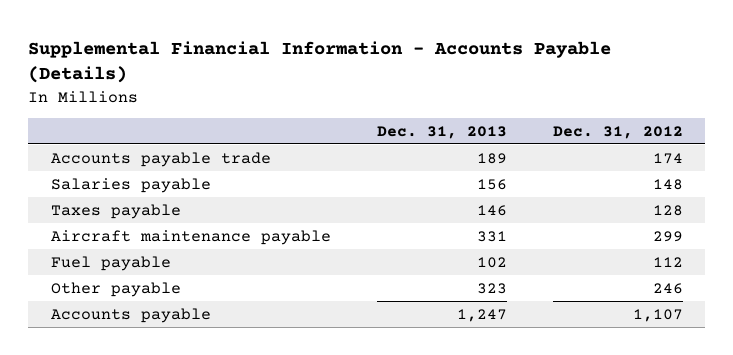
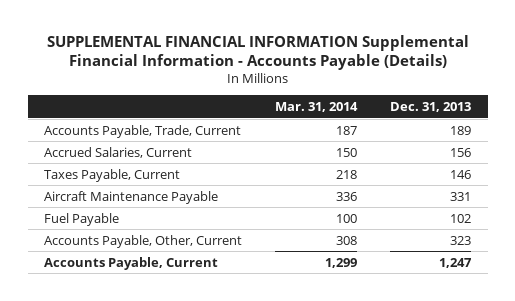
[27,40,611,84] Supplemental Financial Information - Accounts Payable (Details) -> [46,34,469,71] SUPPLEMENTAL FINANCIAL INFORMATION Supplemental Financial Information - Accounts Payable (Details)
[552,125,683,139] Dec. 31, 2012 -> none
none -> [275,102,359,113] Mar. 31, 2014
[50,151,271,167] Accounts payable trade -> [44,124,242,138] Accounts Payable, Trade, Current
[50,177,211,193] Salaries payable -> [44,146,193,158] Accrued Salaries, Current
[50,203,181,219] Taxes payable -> [44,168,181,182] Taxes Payable, Current
[50,229,331,245] Aircraft maintenance payable -> [44,190,219,204] Aircraft Maintenance Payable
[50,255,171,271] Fuel payable -> [44,212,120,226] Fuel Payable
[50,281,181,297] Other payable -> [44,234,243,248] Accounts Payable, Other, Current
[50,307,211,323] Accounts payable -> [44,256,219,270] Accounts Payable, Current

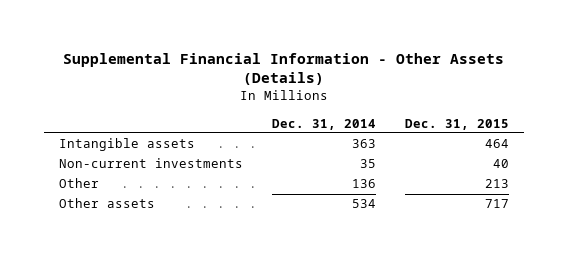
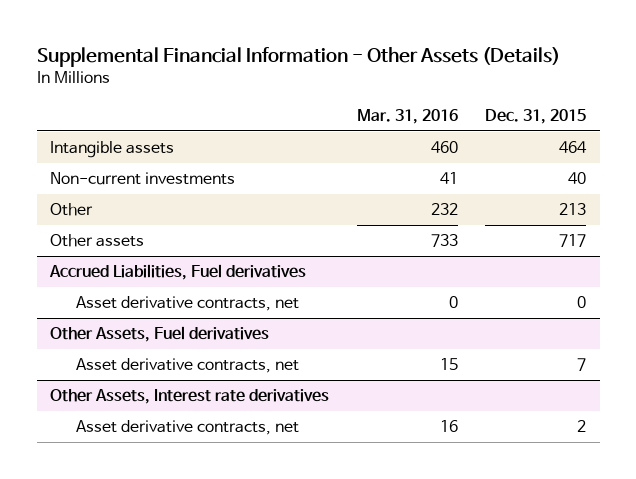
[271,118,376,130] Dec. 31, 2014 -> none
none -> [356,109,458,125] Mar. 31, 2016
none -> [49,264,307,281] Accrued Liabilities, Fuel derivatives
none -> [75,296,299,312] Asset derivative contracts, net
none -> [50,326,270,343] Other Assets, Fuel derivatives
none -> [75,358,299,374] Asset derivative contracts, net
none -> [50,389,330,405] Other Assets, Interest rate derivatives
none -> [75,420,299,436] Asset derivative contracts, net

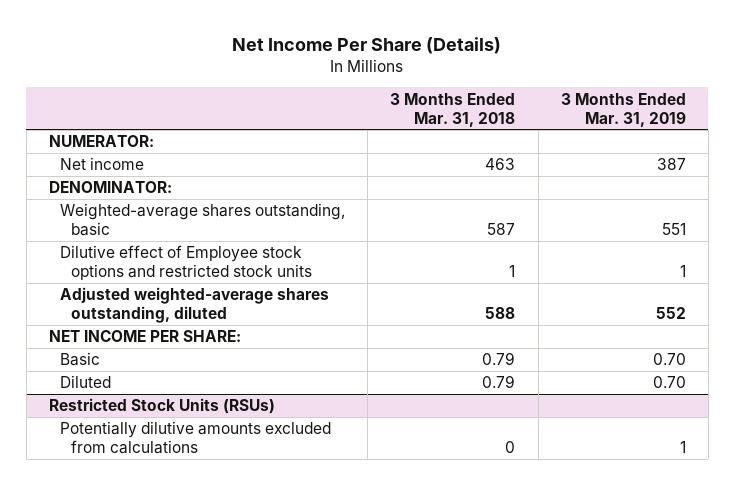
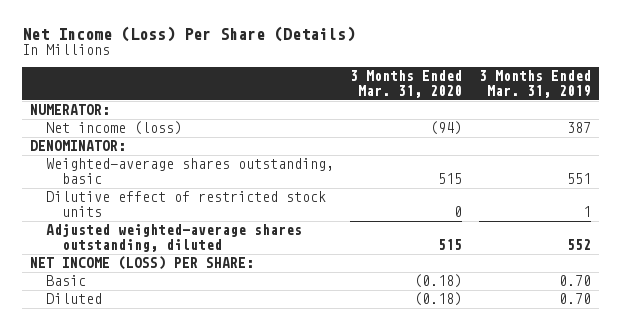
[232,36,502,54] Net Income Per Share (Details) -> [21,25,355,42] Net Income (Loss) Per Share (Details)
[390,92,516,127] 3 Months Ended Mar. 31, 2018 -> none
none -> [350,70,463,99] 3 Months Ended Mar. 31, 2020
[60,157,145,171] Net income -> [46,121,183,136] Net income (loss)
[60,245,313,281] Dilutive effect of Employee stock options and restricted stock units -> [46,191,327,218] Dilutive effect of restricted stock units
[49,330,242,343] NET INCOME PER SHARE: -> [30,256,255,271] NET INCOME (LOSS) PER SHARE:
[49,398,276,415] Restricted Stock Units (RSUs) -> none
[60,421,332,455] Potentially dilutive amounts excluded from calculations -> none

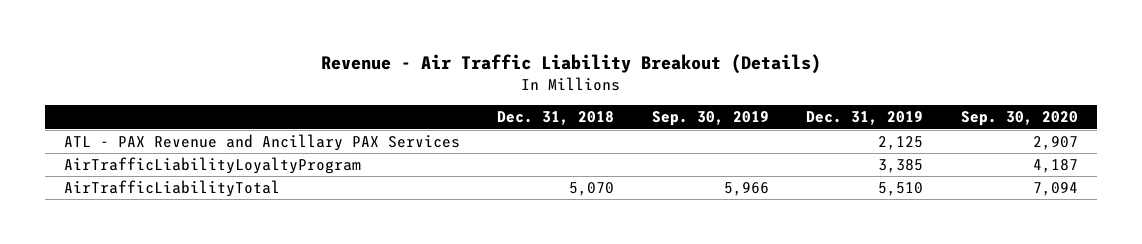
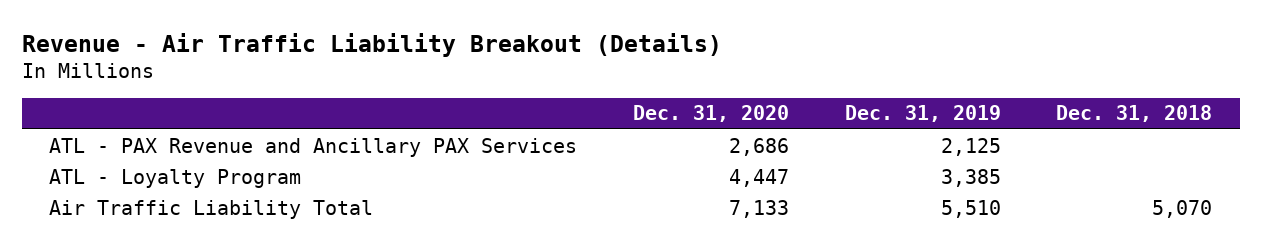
[651,111,769,127] Sep. 30, 2019 -> none
[961,111,1079,127] Sep. 30, 2020 -> none
none -> [633,105,790,123] Dec. 31, 2020
[63,157,361,175] AirTrafficLiabilityLoyaltyProgram -> [49,168,302,188] ATL - Loyalty Program
[63,180,280,198] AirTrafficLiabilityTotal -> [49,199,374,219] Air Traffic Liability Total

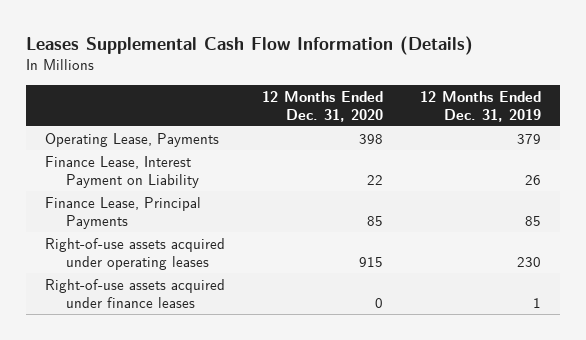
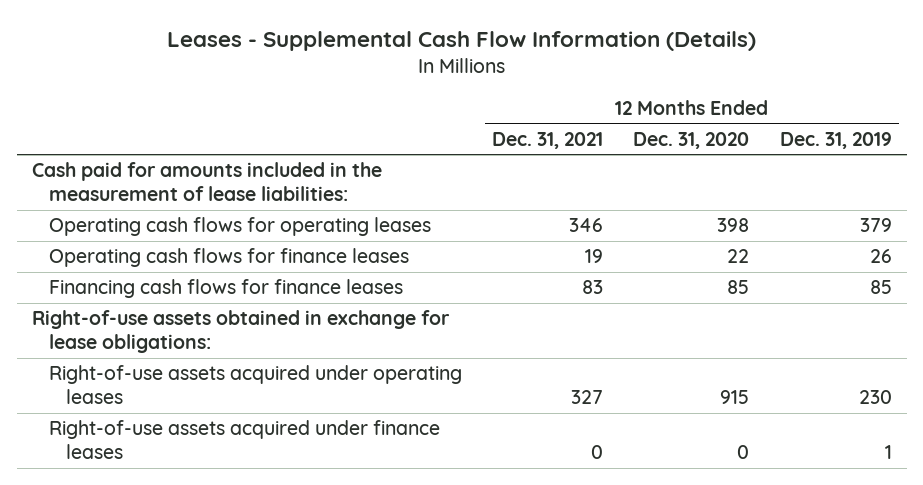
[26,35,474,55] Leases Supplemental Cash Flow Information (Details) -> [166,30,756,51] Leases - Supplemental Cash Flow Information (Details)
none -> [492,131,604,149] Dec. 31, 2021
none -> [31,162,382,202] Cash paid for amounts included in the measurement of lease liabilities:
[44,132,219,147] Operating Lease, Payments -> [48,217,431,237] Operating cash flows for operating leases
[44,155,199,188] Finance Lease, Interest Payment on Liability -> [48,248,409,268] Operating cash flows for finance leases
[44,196,201,229] Finance Lease, Principal Payments -> [48,279,403,299] Financing cash flows for finance leases
none -> [31,310,450,354] Right-of-use assets obtained in exchange for lease obligations:

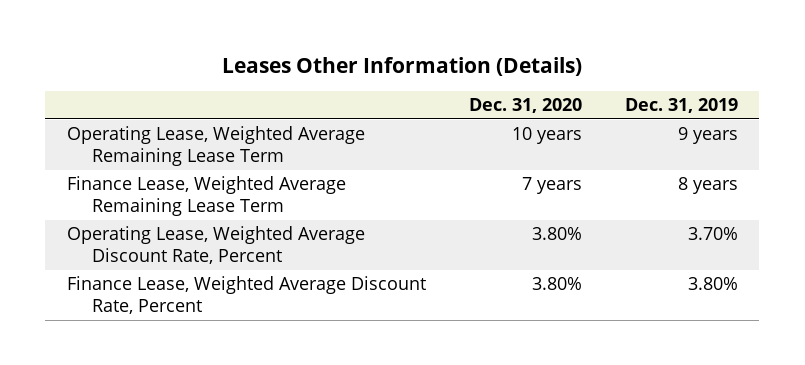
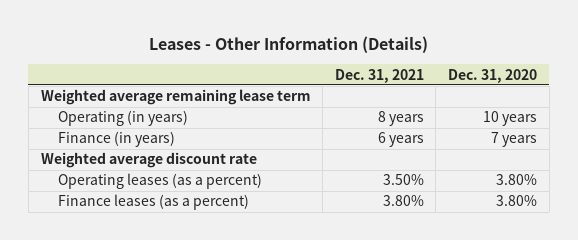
[222,57,583,77] Leases Other Information (Details) -> [148,36,428,54] Leases - Other Information (Details)
[624,98,738,114] Dec. 31, 2019 -> none
none -> [334,68,424,83] Dec. 31, 2021
none -> [40,89,311,106] Weighted average remaining lease term
[66,126,365,167] Operating Lease, Weighted Average Remaining Lease Term -> [58,110,189,127] Operating (in years)
[66,176,346,217] Finance Lease, Weighted Average Remaining Lease Term -> [58,131,176,148] Finance (in years)
none -> [40,152,257,169] Weighted average discount rate
[66,226,365,265] Operating Lease, Weighted Average Discount Rate, Percent -> [58,173,263,190] Operating leases (as a percent)
[66,276,426,315] Finance Lease, Weighted Average Discount Rate, Percent -> [58,194,250,211] Finance leases (as a percent)

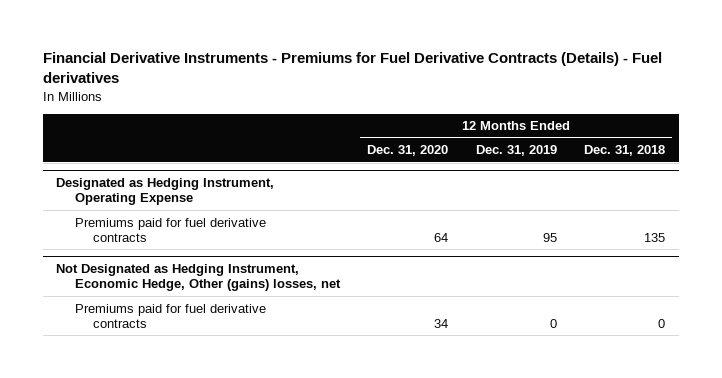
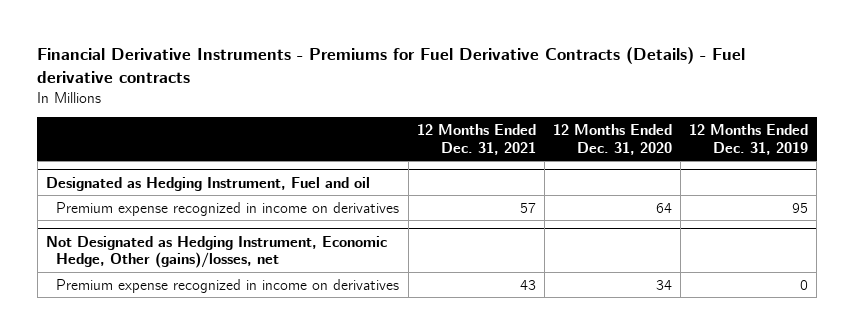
[42,51,662,83] Financial Derivative Instruments - Premiums for Fuel Derivative Contracts (Details) - Fuel derivatives -> [37,47,746,83] Financial Derivative Instruments - Premiums for Fuel Derivative Contracts (Details) - Fuel derivative contracts
[584,145,666,157] Dec. 31, 2018 -> none
none -> [416,123,536,155] 12 Months Ended Dec. 31, 2021
[56,178,275,206] Designated as Hedging Instrument, Operating Expense -> none
none -> [46,176,371,191] Designated as Hedging Instrument, Fuel and oil
[74,217,266,242] Premiums paid for fuel derivative contracts -> [56,201,400,216] Premium expense recognized in income on derivatives
[56,264,341,292] Not Designated as Hedging Instrument, Economic Hedge, Other (gains) losses, net -> [46,235,388,269] Not Designated as Hedging Instrument, Economic Hedge, Other (gains)/losses, net
[74,303,266,328] Premiums paid for fuel derivative contracts -> [56,278,400,293] Premium expense recognized in income on derivatives

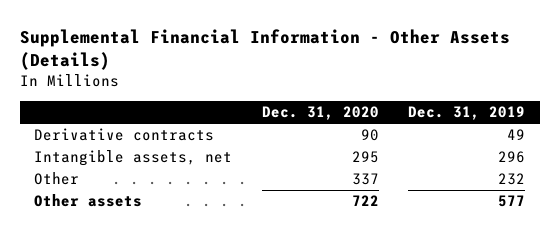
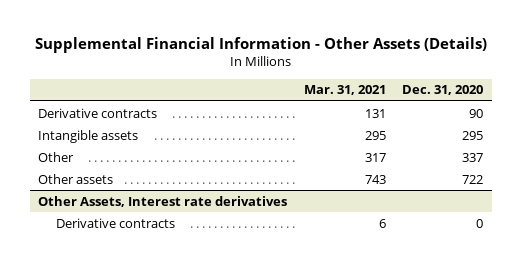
[408,106,526,121] Dec. 31, 2019 -> none
none -> [303,85,386,96] Mar. 31, 2021
[34,150,233,167] Intangible assets, net -> [37,129,138,143] Intangible assets
none -> [37,195,287,207] Other Assets, Interest rate derivatives
none -> [56,217,176,228] Derivative contracts

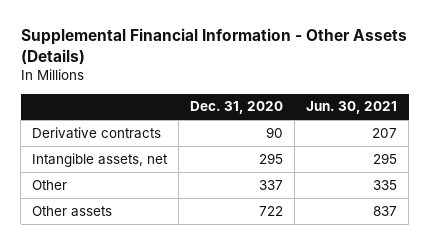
[303,85,386,96] Mar. 31, 2021 -> none
none -> [306,101,398,115] Jun. 30, 2021
[37,129,138,143] Intangible assets -> [32,152,169,167] Intangible assets, net
[37,195,287,207] Other Assets, Interest rate derivatives -> none
[56,217,176,228] Derivative contracts -> none

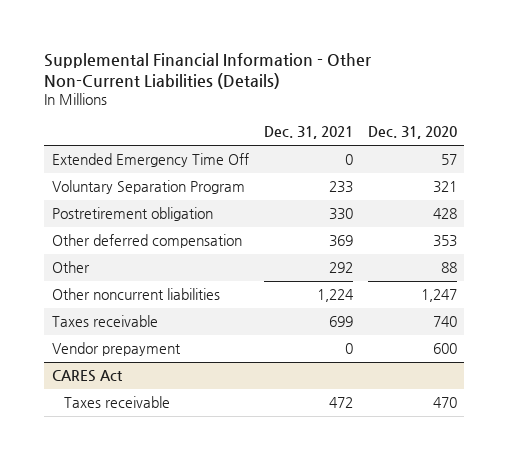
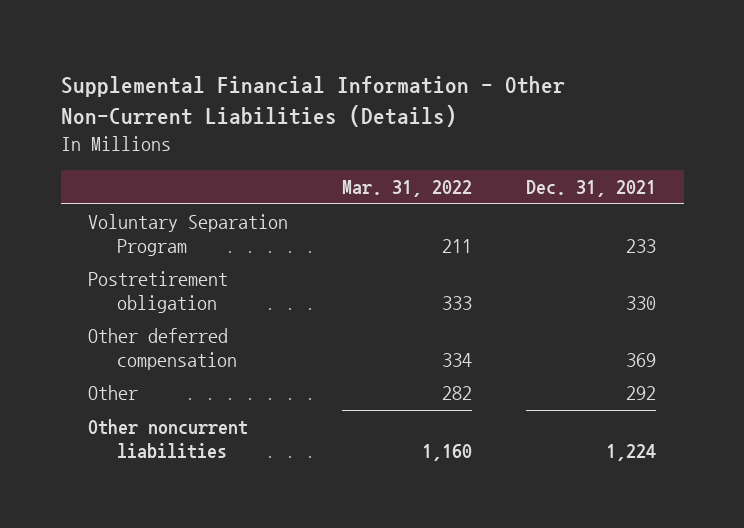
[367,126,457,140] Dec. 31, 2020 -> none
none -> [342,180,473,198] Mar. 31, 2022
[51,153,249,168] Extended Emergency Time Off -> none
[51,315,158,328] Taxes receivable -> none
[51,342,181,357] Vendor prepayment -> none
[51,370,123,383] CARES Act -> none
[63,396,170,409] Taxes receivable -> none

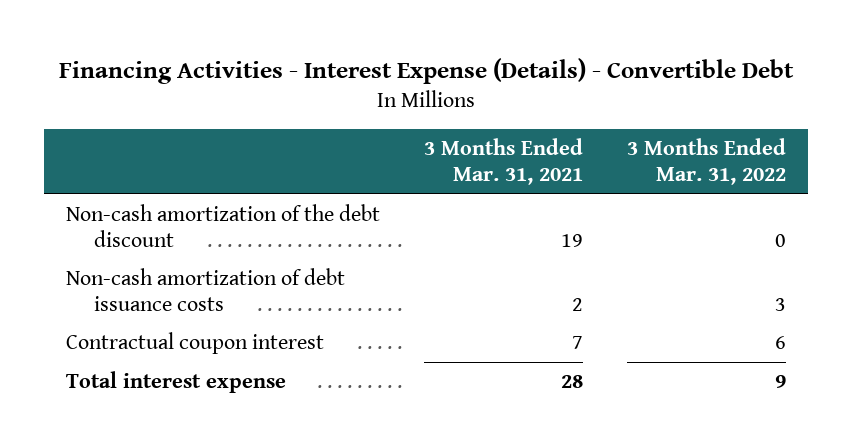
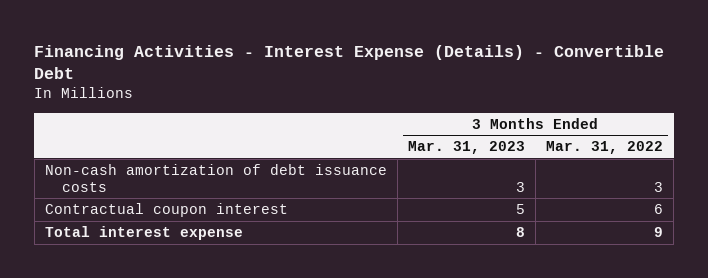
[424,138,584,185] 3 Months Ended Mar. 31, 2021 -> none
none -> [407,141,525,155] Mar. 31, 2023
[65,204,380,247] Non-cash amortization of the debt discount -> none

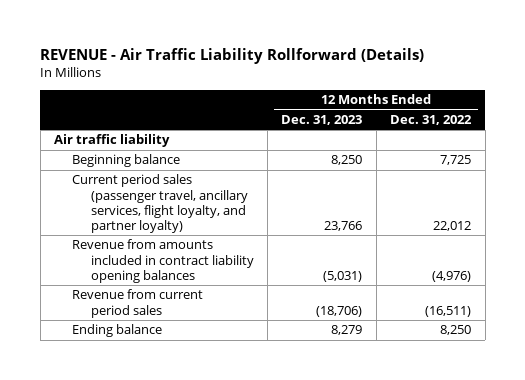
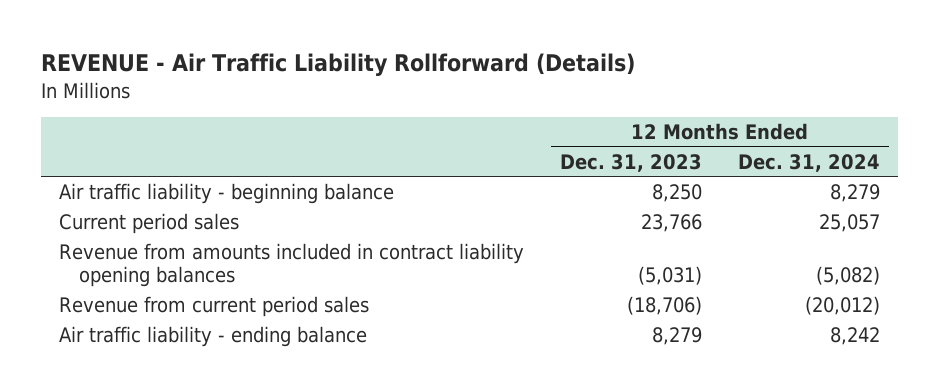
[390,115,473,126] Dec. 31, 2022 -> none
none -> [737,153,880,172] Dec. 31, 2024
[53,134,170,148] Air traffic liability -> none
[72,154,181,168] Beginning balance -> [59,182,395,204] Air traffic liability - beginning balance
[72,174,248,233] Current period sales (passenger travel, ancillary services, flight loyalty, and partner loyalty) -> [59,212,240,234] Current period sales
[72,324,163,338] Ending balance -> [59,325,368,347] Air traffic liability - ending balance

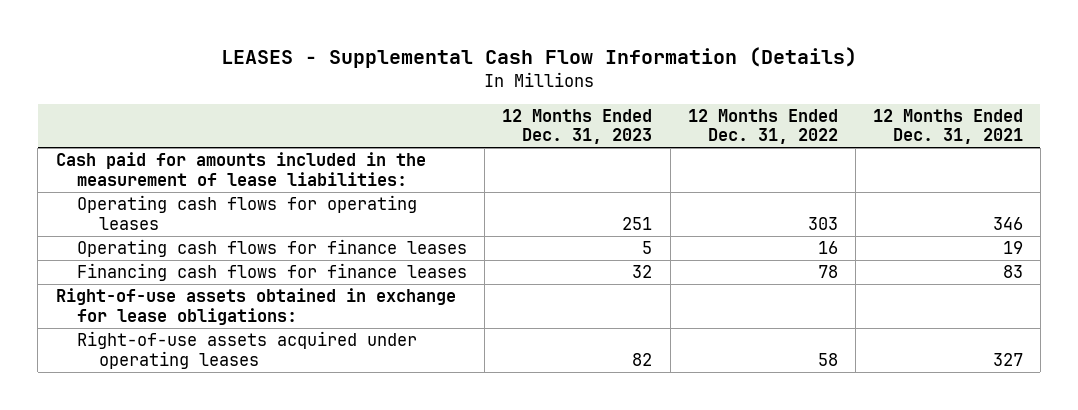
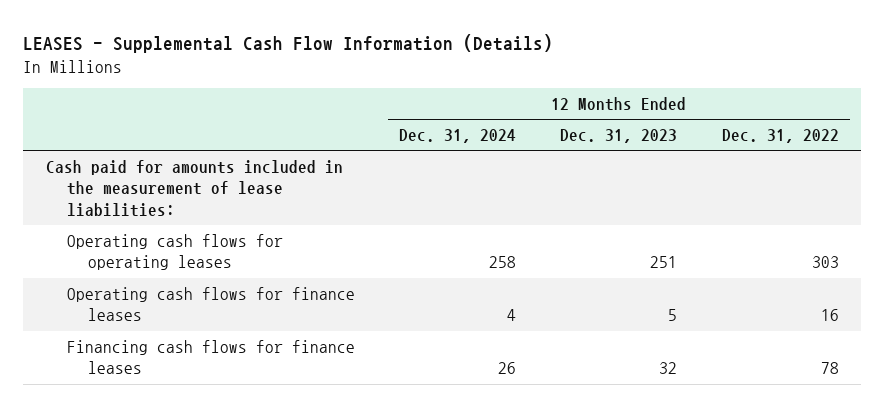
[872,108,1023,145] 12 Months Ended Dec. 31, 2021 -> none
none -> [398,129,516,144] Dec. 31, 2024
[55,288,456,325] Right-of-use assets obtained in exchange for lease obligations: -> none
[77,331,418,369] Right-of-use assets acquired under operating leases -> none

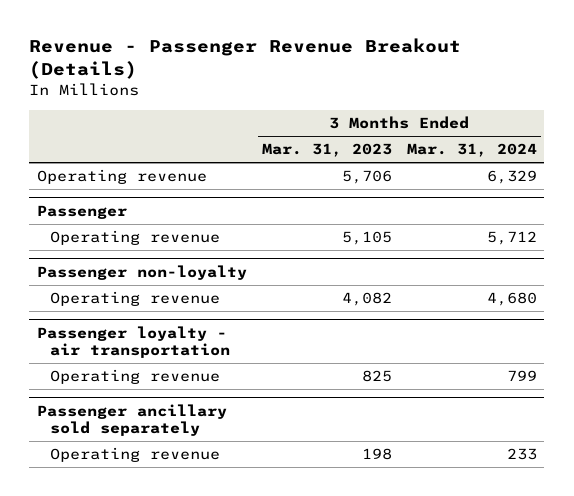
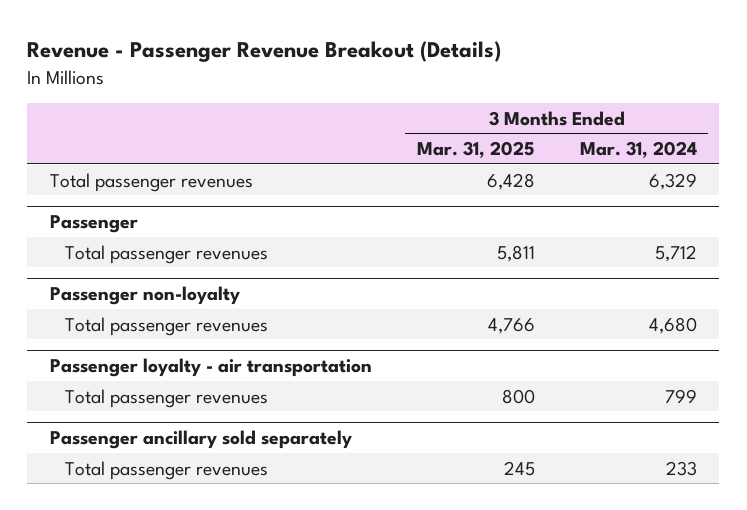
[261,143,392,158] Mar. 31, 2023 -> none
none -> [416,141,535,159] Mar. 31, 2025
[36,169,207,185] Operating revenue -> [49,172,253,192] Total passenger revenues
[50,230,221,246] Operating revenue -> [65,244,269,264] Total passenger revenues
[50,291,221,307] Operating revenue -> [65,316,269,336] Total passenger revenues
[50,369,221,385] Operating revenue -> [65,388,269,408] Total passenger revenues
[50,447,221,463] Operating revenue -> [65,460,269,480] Total passenger revenues

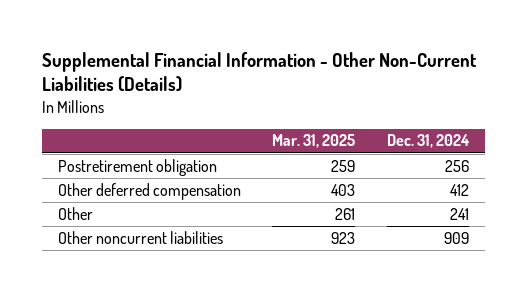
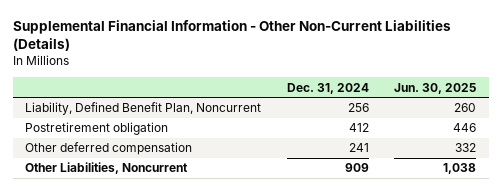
[272,134,356,149] Mar. 31, 2025 -> none
none -> [394,82,477,94] Jun. 30, 2025
[57,206,93,220] Other -> none
none -> [25,102,262,116] Liability, Defined Benefit Plan, Noncurrent
[444,159,469,172] 256 -> [348,123,369,133] 412
[449,183,469,196] 412 -> [348,143,369,153] 241
[57,230,223,244] Other noncurrent liabilities -> [25,162,189,175] Other Liabilities, Noncurrent

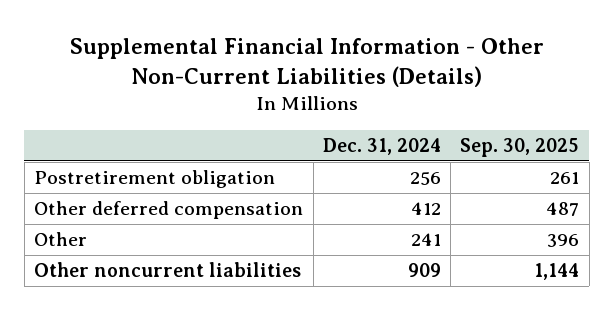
[394,82,477,94] Jun. 30, 2025 -> none
none -> [460,137,580,157] Sep. 30, 2025
[25,102,262,116] Liability, Defined Benefit Plan, Noncurrent -> [34,170,276,189] Postretirement obligation
[25,122,169,136] Postretirement obligation -> [34,201,304,220] Other deferred compensation
[25,142,193,156] Other deferred compensation -> [34,232,88,247] Other
[25,162,189,175] Other Liabilities, Noncurrent -> [34,262,302,278] Other noncurrent liabilities

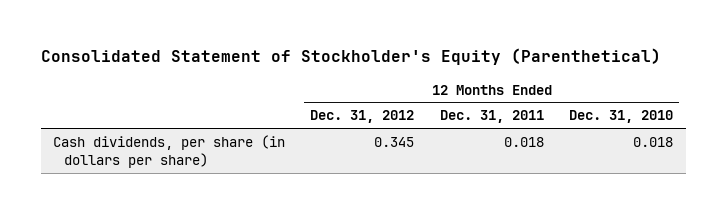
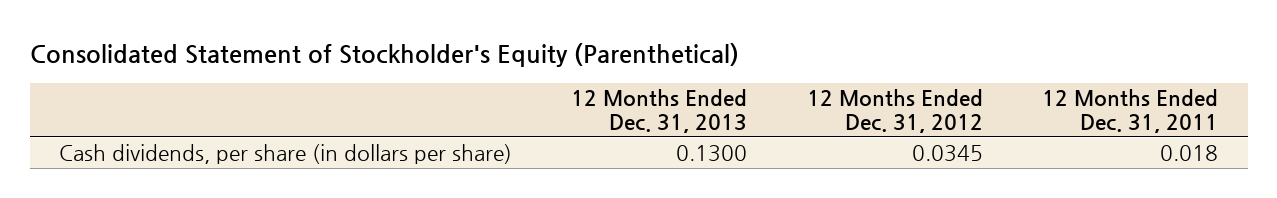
[568,110,673,124] Dec. 31, 2010 -> none
none -> [571,88,748,134] 12 Months Ended Dec. 31, 2013
[374,137,415,148] 0.345 -> [911,145,983,163] 0.0345

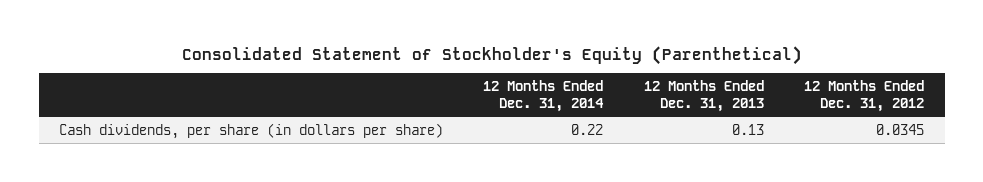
[1041,88,1218,134] 12 Months Ended Dec. 31, 2011 -> none
none -> [483,80,605,112] 12 Months Ended Dec. 31, 2014
[676,145,748,163] 0.1300 -> [731,123,764,135] 0.13

